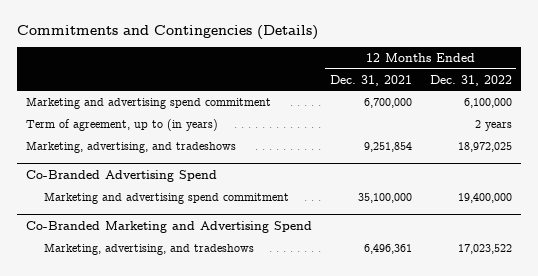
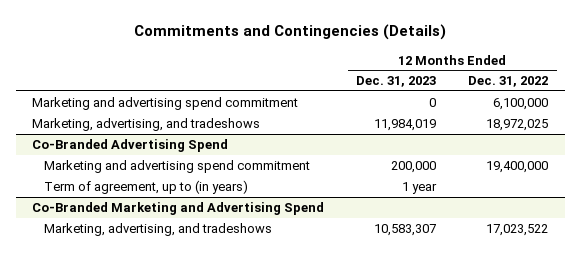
[329,74,412,86] Dec. 31, 2021 -> none
none -> [356,76,437,88] Dec. 31, 2023
[25,118,218,131] Term of agreement, up to (in years) -> none
none -> [44,179,249,194] Term of agreement, up to (in years)

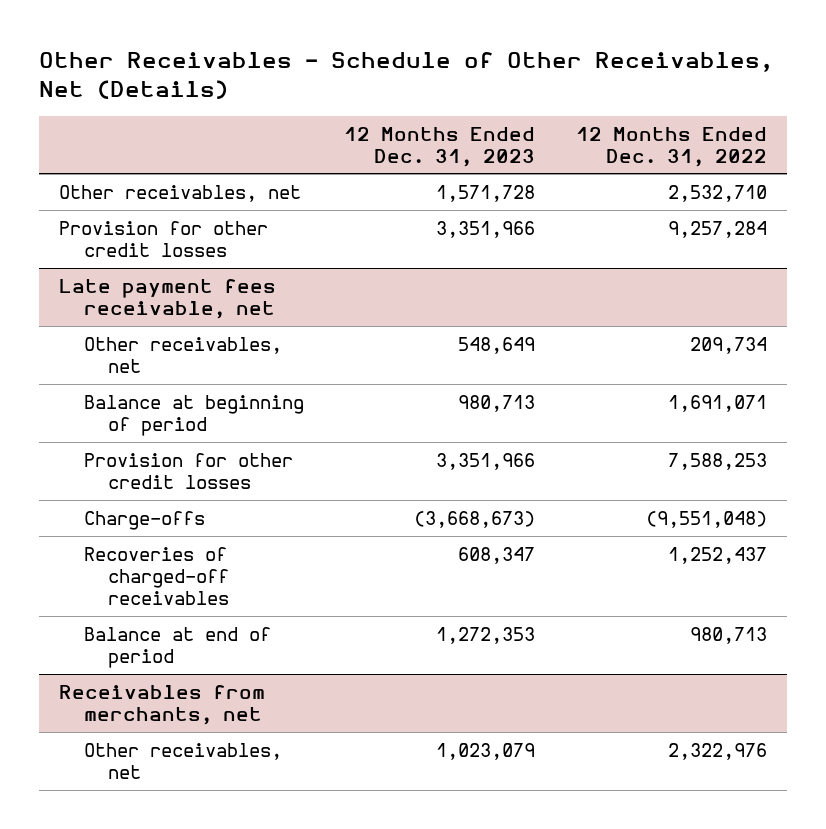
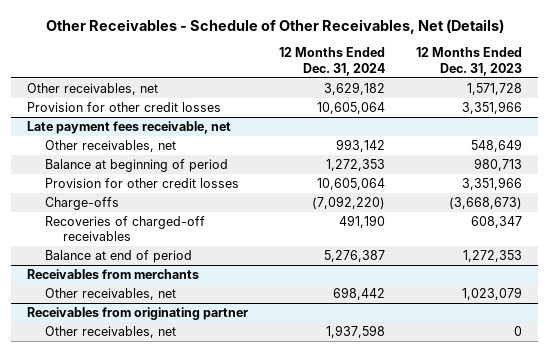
[576,126,768,167] 12 Months Ended Dec. 31, 2022 -> none
none -> [279,47,386,76] 12 Months Ended Dec. 31, 2024
[59,684,266,725] Receivables from merchants, net -> [27,269,200,280] Receivables from merchants
none -> [27,307,249,321] Receivables from originating partner
none -> [44,326,176,339] Other receivables, net

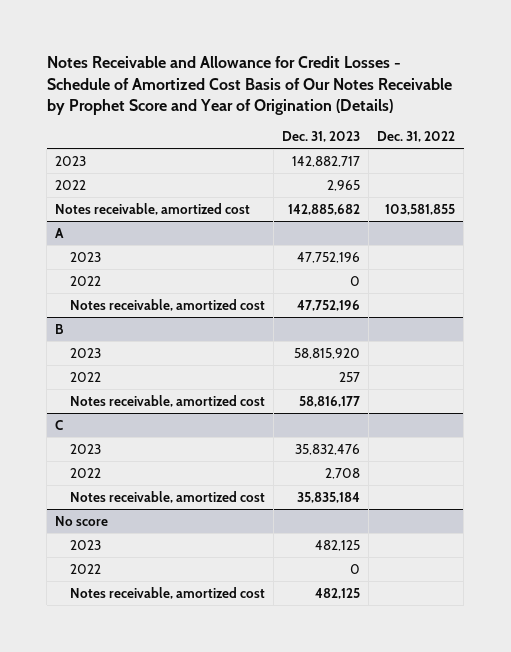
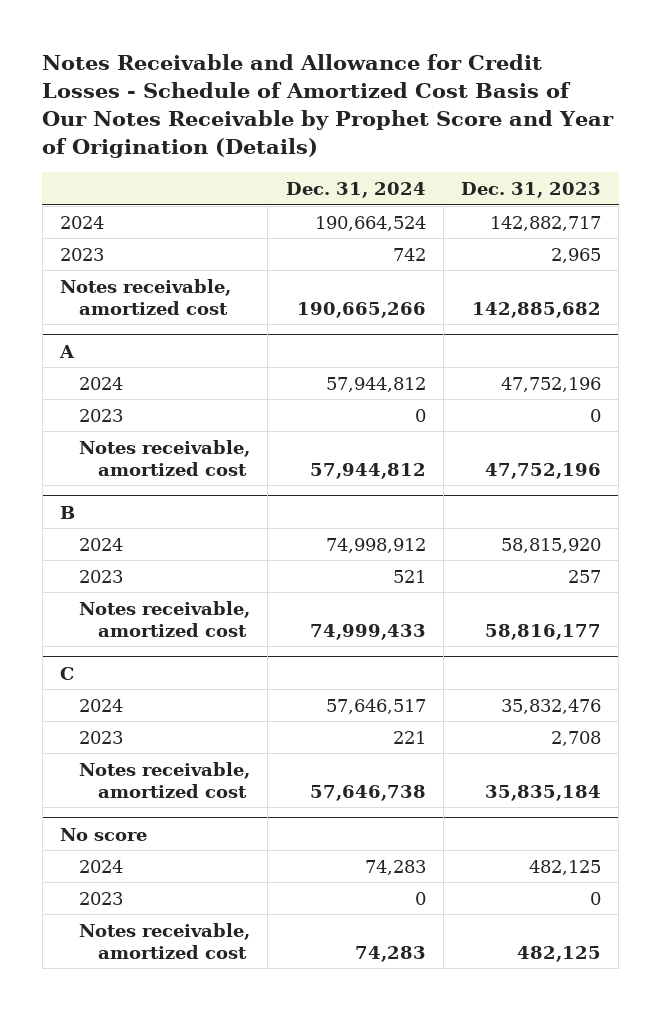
[377,131,456,143] Dec. 31, 2022 -> none
none -> [285,182,426,199] Dec. 31, 2024
[55,179,87,190] 2022 -> none
none -> [60,215,105,229] 2024
[292,155,361,167] 142,882,717 -> [550,247,601,263] 2,965
[70,275,102,286] 2022 -> none
none -> [79,376,124,390] 2024
[297,251,361,263] 47,752,196 -> [589,408,601,422] 0
[70,371,102,382] 2022 -> none
none -> [79,537,124,551] 2024
[294,347,361,359] 58,815,920 -> [567,569,601,583] 257
[70,467,102,478] 2022 -> none
none -> [79,698,124,712] 2024
[295,443,361,455] 35,832,476 -> [550,730,601,746] 2,708
[70,563,102,574] 2022 -> none
none -> [79,859,124,873] 2024
[315,539,361,551] 482,125 -> [589,891,601,905] 0

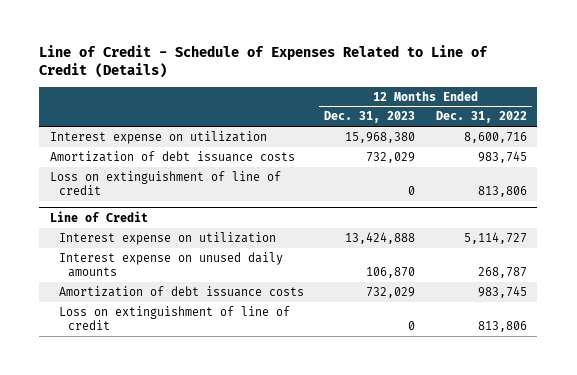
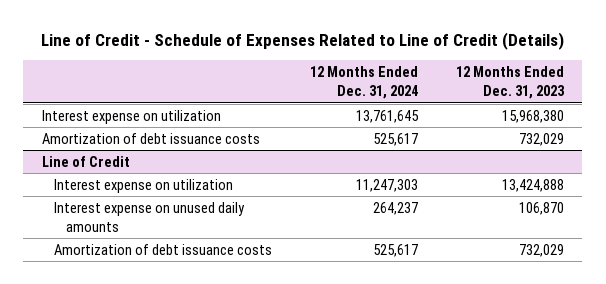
[435,111,527,124] Dec. 31, 2022 -> none
none -> [309,66,418,100] 12 Months Ended Dec. 31, 2024
[49,170,281,195] Loss on extinguishment of line of credit -> none
[58,305,290,330] Loss on extinguishment of line of credit -> none

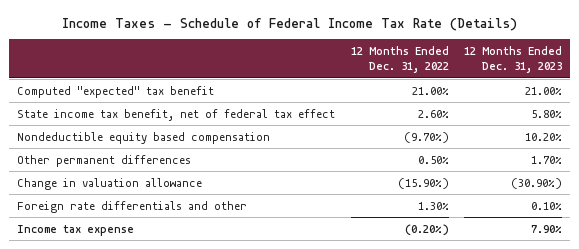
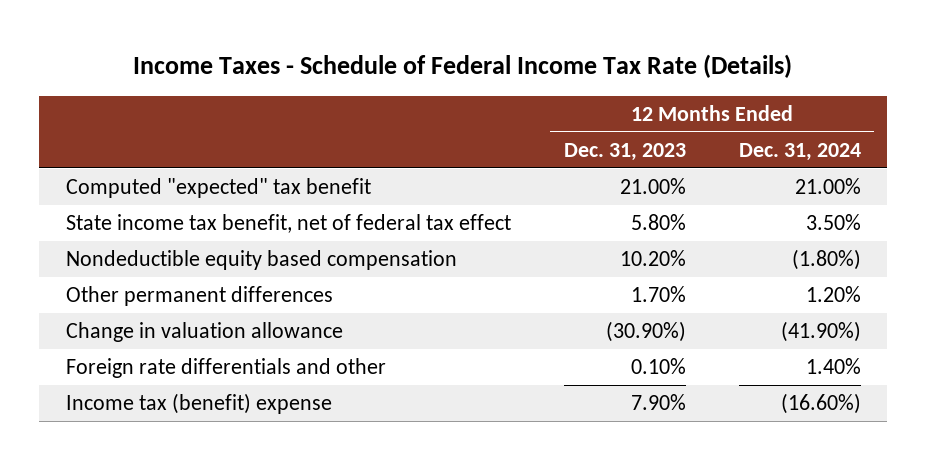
[350,46,449,73] 12 Months Ended Dec. 31, 2022 -> none
none -> [738,142,861,161] Dec. 31, 2024
[17,224,135,236] Income tax expense -> [65,393,332,415] Income tax (benefit) expense

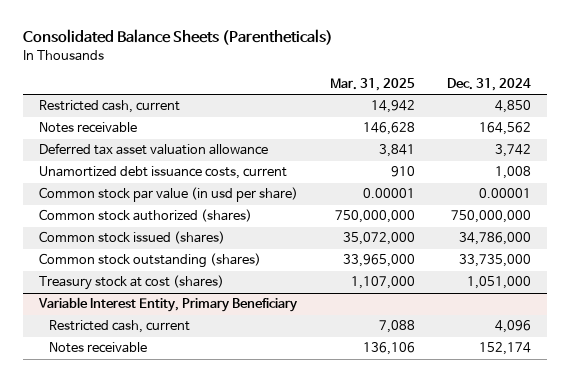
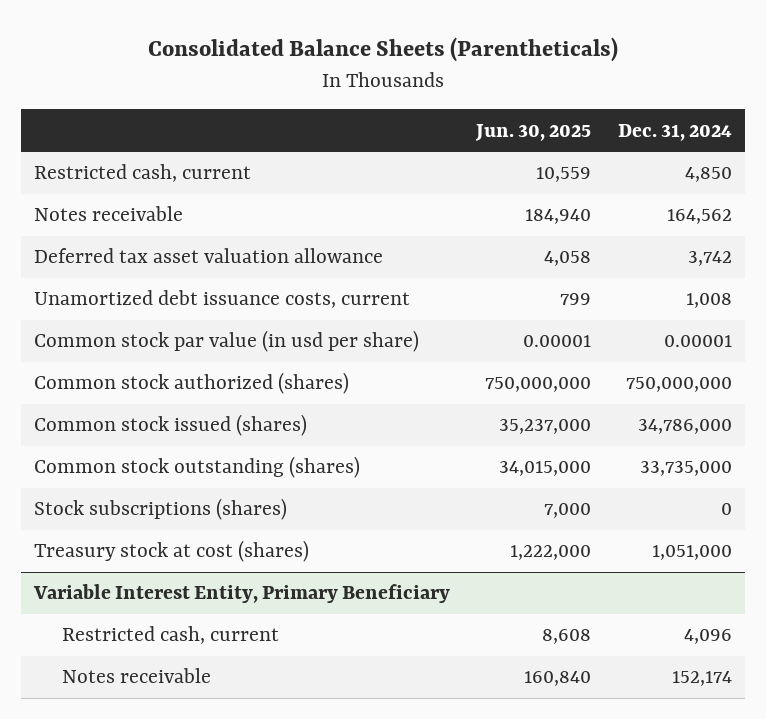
[329,77,415,91] Mar. 31, 2025 -> none
none -> [475,123,592,141] Jun. 30, 2025
none -> [34,498,288,521] Stock subscriptions (shares)

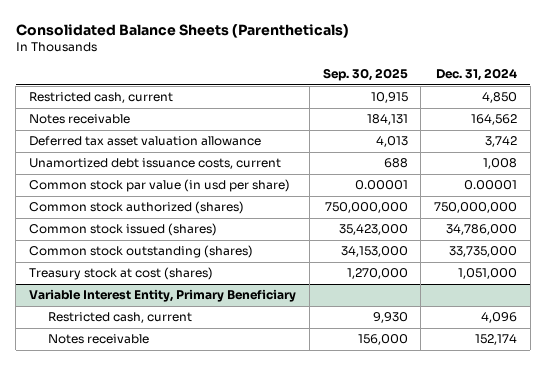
[475,123,592,141] Jun. 30, 2025 -> none
none -> [322,68,408,82] Sep. 30, 2025
[34,498,288,521] Stock subscriptions (shares) -> none

